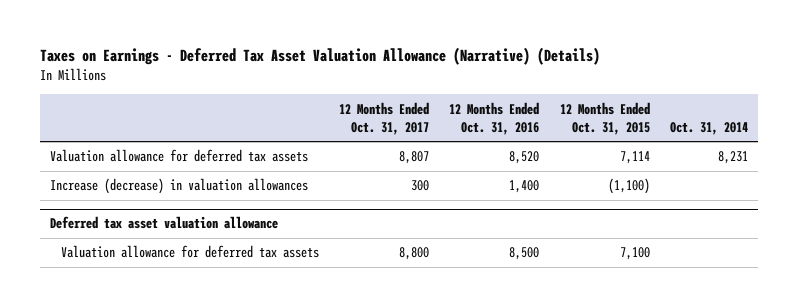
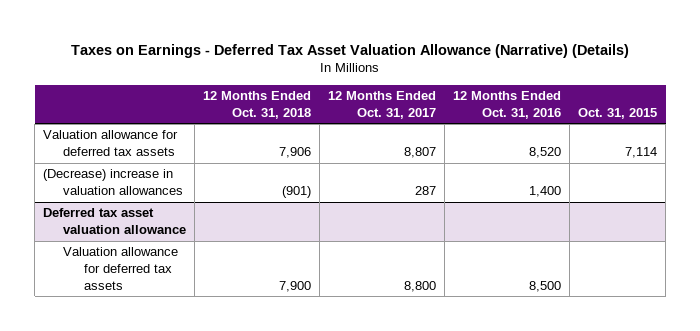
[559,101,650,135] 12 Months Ended Oct. 31, 2015 -> none
[669,121,748,135] Oct. 31, 2014 -> none
none -> [203,91,312,119] 12 Months Ended Oct. 31, 2018
none -> [578,107,658,119] Oct. 31, 2015
[49,178,308,195] Increase (decrease) in valuation allowances -> [43,169,184,195] (Decrease) increase in valuation allowances
[411,180,430,192] 300 -> [415,185,437,195] 287

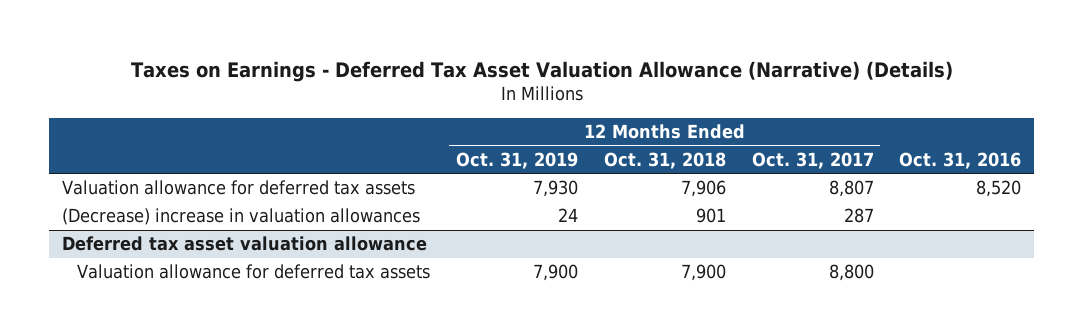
[453,91,562,119] 12 Months Ended Oct. 31, 2016 -> none
[578,107,658,119] Oct. 31, 2015 -> none
none -> [455,151,578,169] Oct. 31, 2019
none -> [899,151,1022,169] Oct. 31, 2016
[282,185,312,198] (901) -> [695,208,726,224] 901

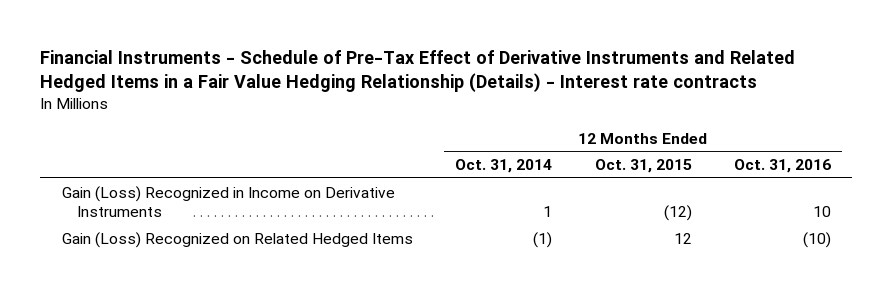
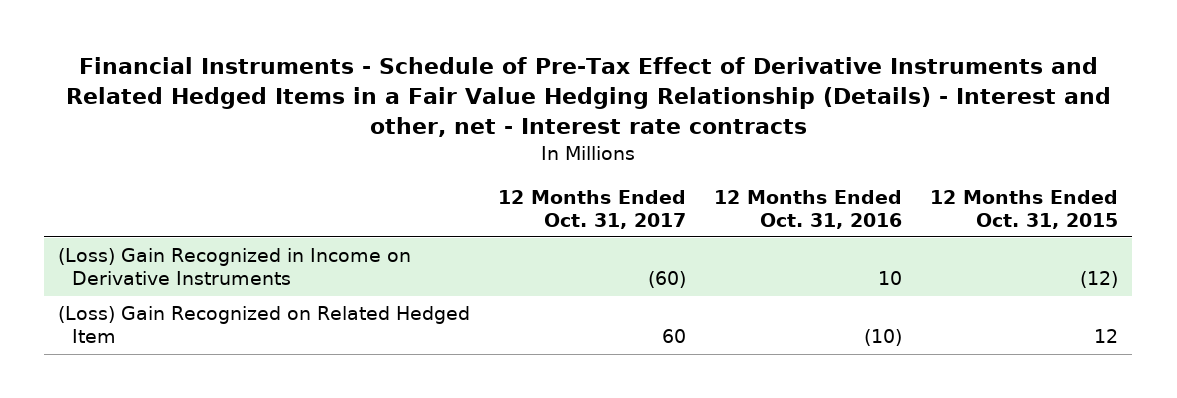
[40,50,796,93] Financial Instruments - Schedule of Pre-Tax Effect of Derivative Instruments and Related Hedged Items in a Fair Value Hedging Relationship (Details) - Interest rate contracts -> [66,57,1112,137] Financial Instruments - Schedule of Pre-Tax Effect of Derivative Instruments and Related Hedged Items in a Fair Value Hedging Relationship (Details) - Interest and other, net - Interest rate contracts
[455,158,553,173] Oct. 31, 2014 -> none
none -> [498,189,687,229] 12 Months Ended Oct. 31, 2017
[61,185,395,218] Gain (Loss) Recognized in Income on Derivative Instruments -> [58,248,412,286] (Loss) Gain Recognized in Income on Derivative Instruments
[61,231,413,248] Gain (Loss) Recognized on Related Hedged Items -> [58,306,471,344] (Loss) Gain Recognized on Related Hedged Item

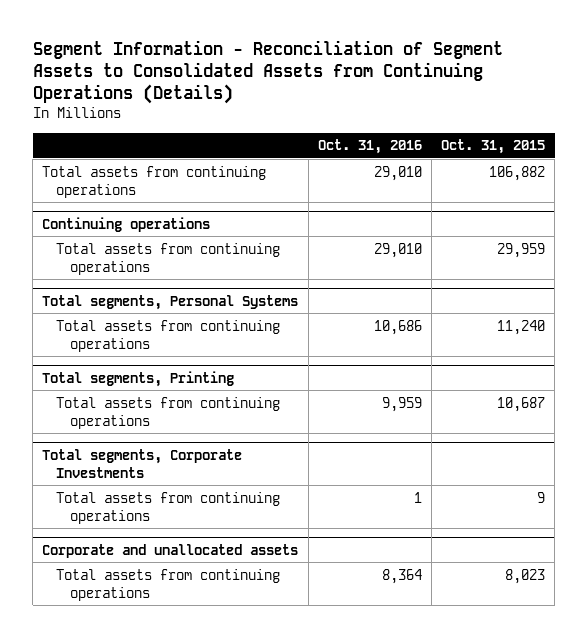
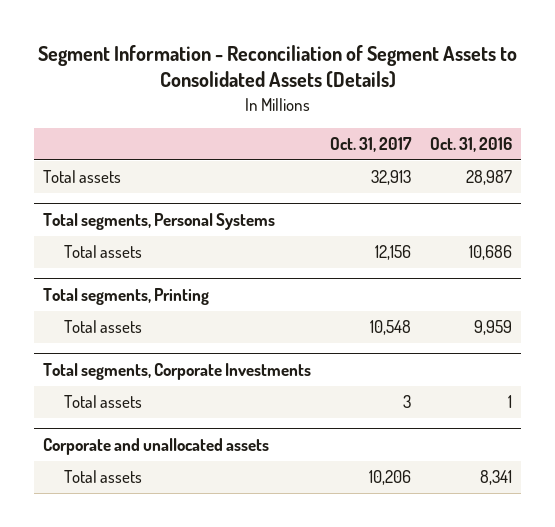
[32,39,503,105] Segment Information - Reconciliation of Segment Assets to Consolidated Assets from Continuing Operations (Details) -> [37,44,517,89] Segment Information - Reconciliation of Segment Assets to Consolidated Assets (Details)
[440,139,545,155] Oct. 31, 2015 -> none
none -> [330,137,413,153] Oct. 31, 2017
[42,216,211,232] Continuing operations -> none
[56,242,281,275] Total assets from continuing operations -> none
[42,165,267,198] Total assets from continuing operations -> [43,170,122,184] Total assets
[373,165,422,181] 29,010 -> [465,170,512,186] 28,987
[56,319,281,352] Total assets from continuing operations -> [64,245,143,259] Total assets
[56,396,281,429] Total assets from continuing operations -> [64,320,143,334] Total assets
[56,491,281,524] Total assets from continuing operations -> [64,395,143,409] Total assets
[56,568,281,601] Total assets from continuing operations -> [64,470,143,484] Total assets
[381,568,422,584] 8,364 -> [479,470,512,486] 8,341

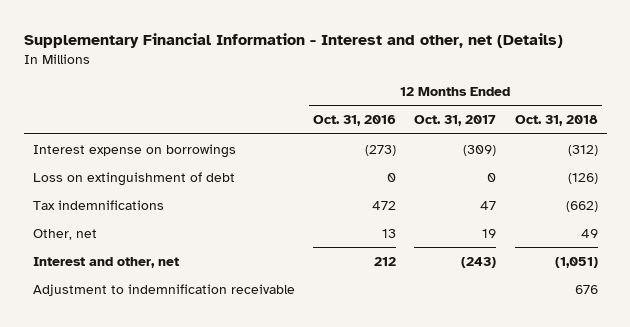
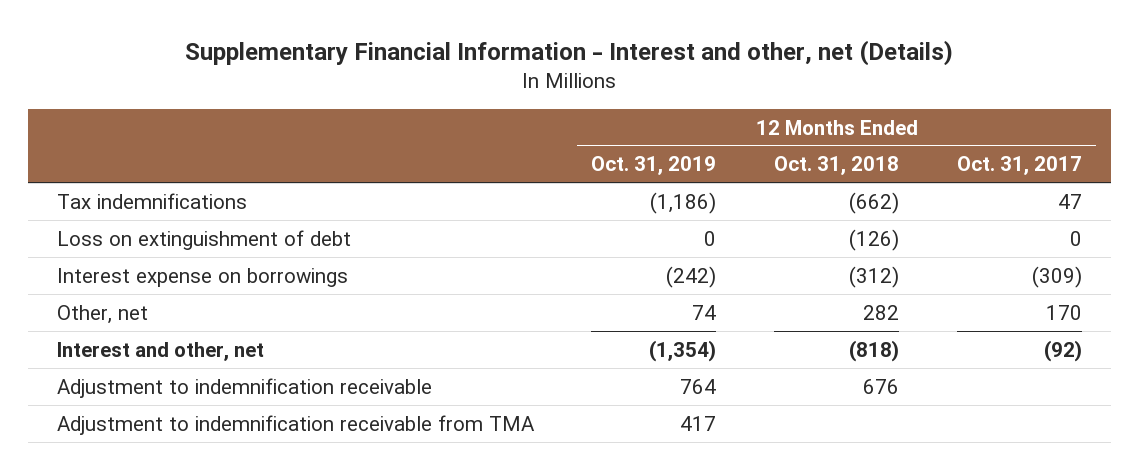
[313,115,397,127] Oct. 31, 2016 -> none
none -> [591,156,717,176] Oct. 31, 2019
[32,171,235,186] Loss on extinguishment of debt -> [56,229,351,250] Loss on extinguishment of debt
[32,143,236,158] Interest expense on borrowings -> [56,267,348,287] Interest expense on borrowings
[482,228,497,238] 19 -> [1045,304,1082,320] 170
[580,228,598,238] 49 -> [863,304,900,320] 282
[461,256,497,268] (243) -> [1043,339,1082,362] (92)
[554,256,598,268] (1,051) -> [849,339,900,362] (818)
none -> [56,414,535,435] Adjustment to indemnification receivable from TMA

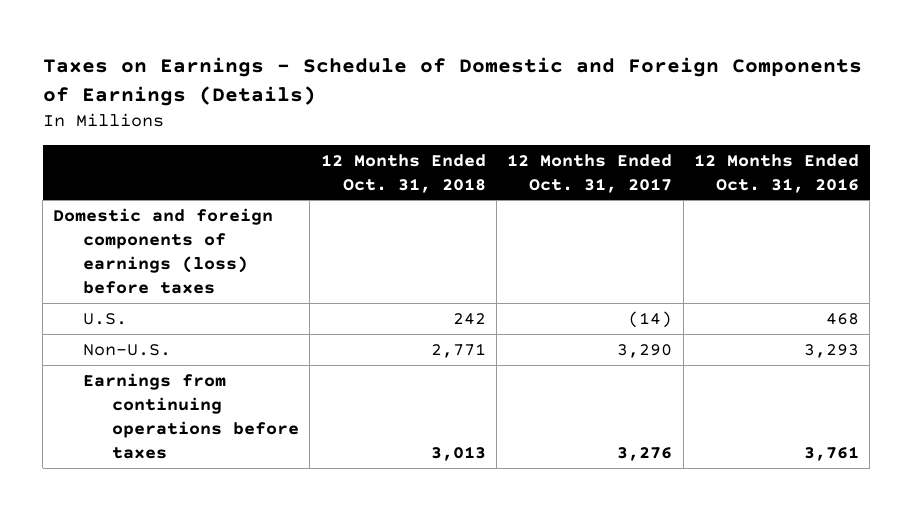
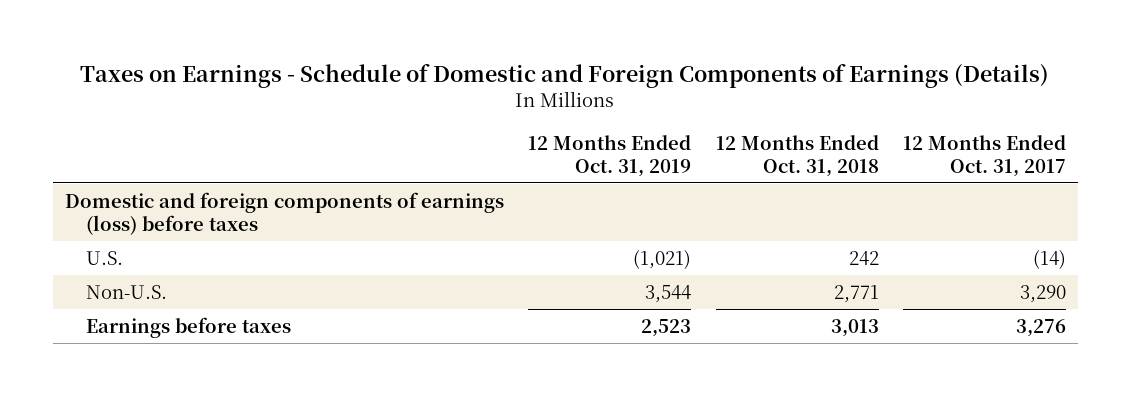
[693,153,859,193] 12 Months Ended Oct. 31, 2016 -> none
none -> [528,134,692,177] 12 Months Ended Oct. 31, 2019
[82,372,299,459] Earnings from continuing operations before taxes -> [86,316,292,338] Earnings before taxes

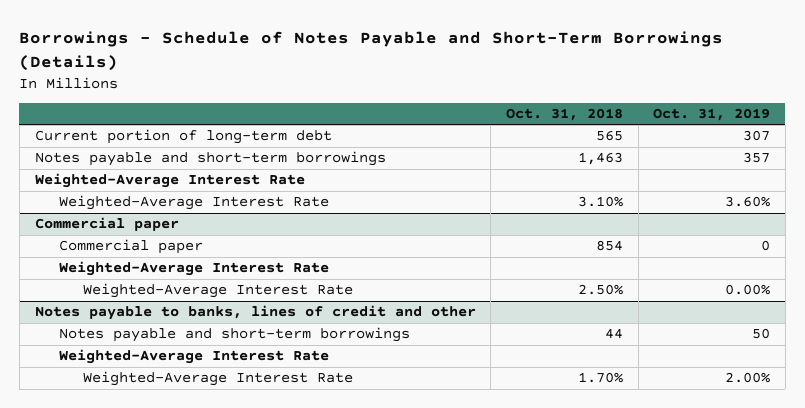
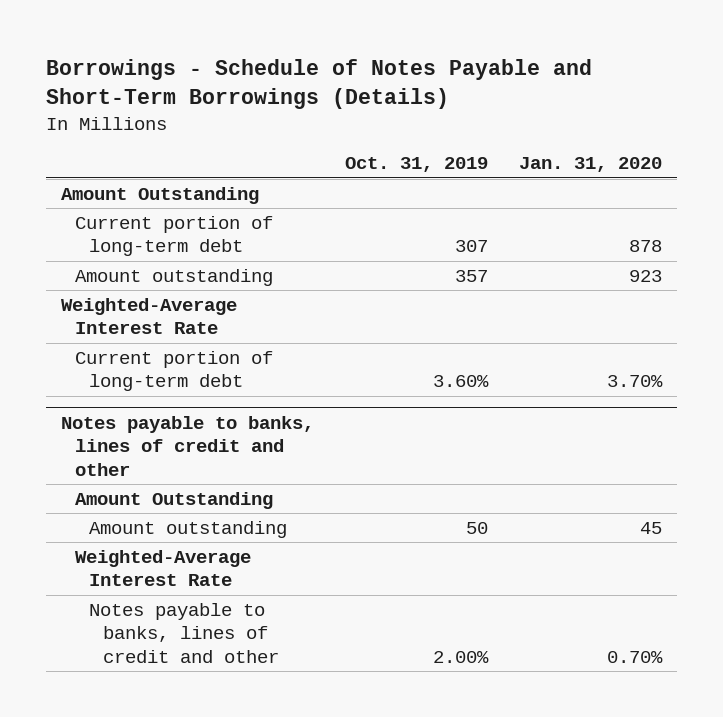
[505,108,623,122] Oct. 31, 2018 -> none
none -> [518,157,662,173] Jan. 31, 2020
none -> [61,186,260,204] Amount Outstanding
[34,173,305,189] Weighted-Average Interest Rate -> none
[58,195,329,211] Weighted-Average Interest Rate -> none
[34,217,179,232] Commercial paper -> none
[58,239,203,255] Commercial paper -> none
[34,151,386,167] Notes payable and short-term borrowings -> [75,268,274,286] Amount outstanding
[83,283,354,299] Weighted-Average Interest Rate -> none
none -> [75,350,274,392] Current portion of long-term debt
none -> [75,491,274,509] Amount Outstanding
[58,327,410,343] Notes payable and short-term borrowings -> [88,520,287,538] Amount outstanding
[83,371,354,387] Weighted-Average Interest Rate -> none
none -> [88,602,279,663] Notes payable to banks, lines of credit and other

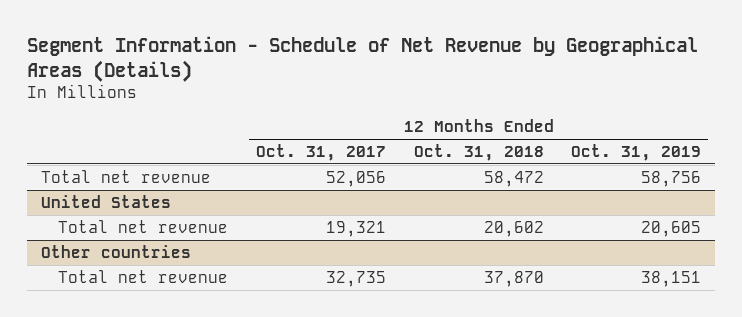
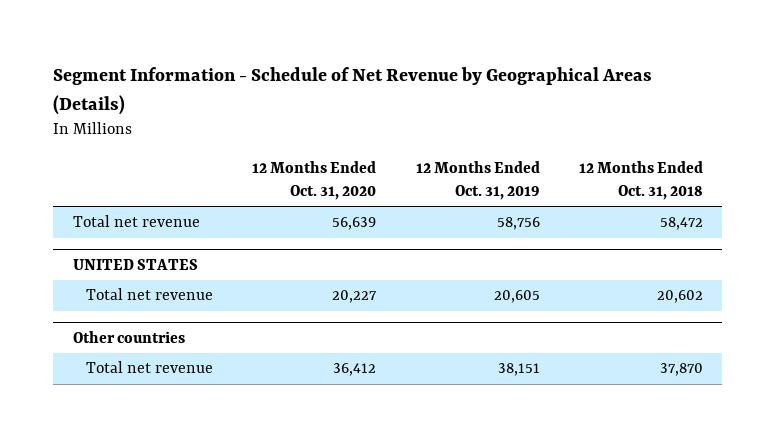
[256,144,387,162] Oct. 31, 2017 -> none
none -> [252,161,377,201] 12 Months Ended Oct. 31, 2020
[41,194,172,208] United States -> [72,258,198,270] UNITED STATES

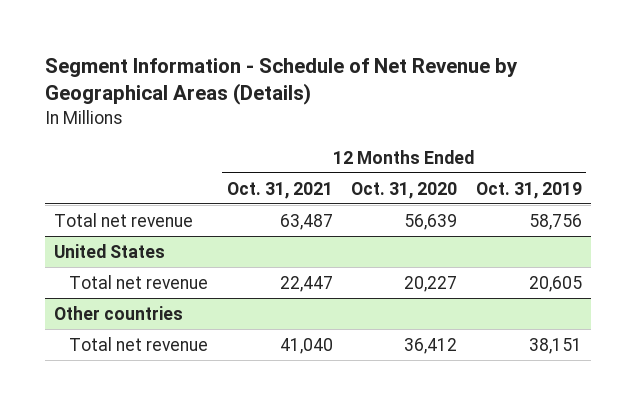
[578,161,703,201] 12 Months Ended Oct. 31, 2018 -> none
none -> [226,181,333,199] Oct. 31, 2021
[72,258,198,270] UNITED STATES -> [54,243,166,258] United States

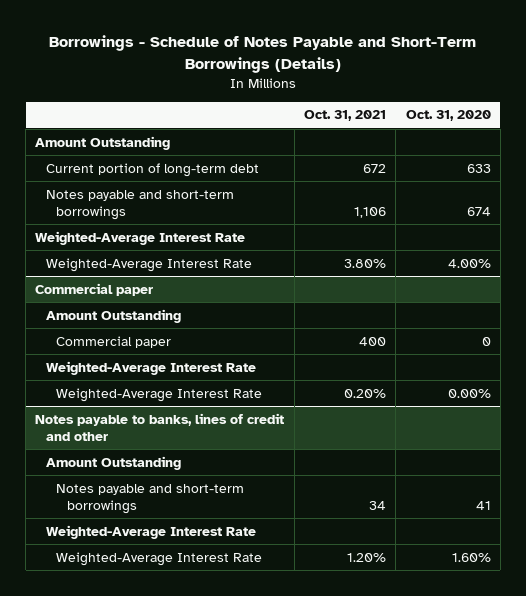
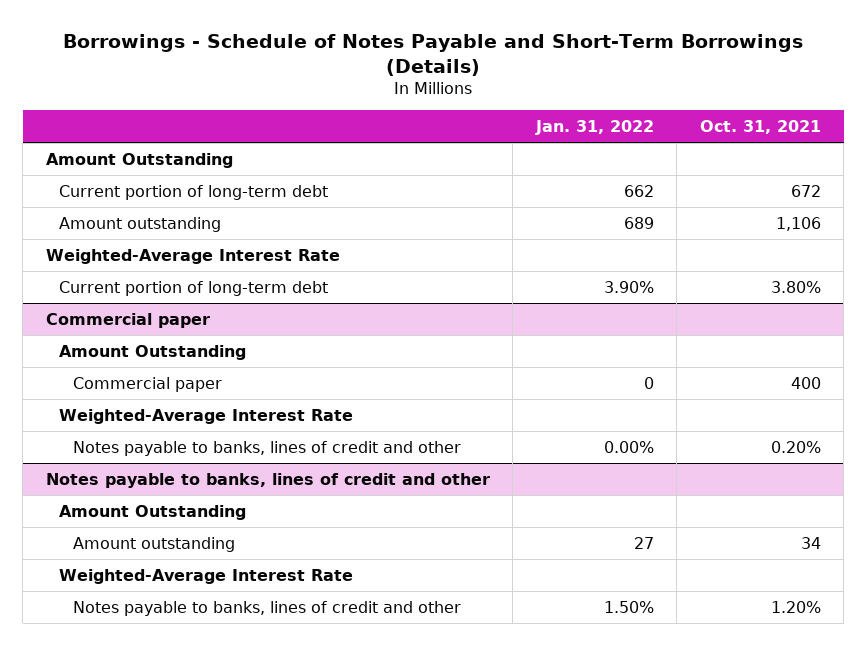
[405,110,491,122] Oct. 31, 2020 -> none
none -> [534,120,654,136] Jan. 31, 2022
[45,189,234,220] Notes payable and short-term borrowings -> [59,216,222,232] Amount outstanding
[45,257,252,272] Weighted-Average Interest Rate -> [59,280,329,296] Current portion of long-term debt
[56,387,263,402] Weighted-Average Interest Rate -> none
none -> [72,440,461,456] Notes payable to banks, lines of credit and other
[56,483,245,514] Notes payable and short-term borrowings -> [72,536,235,552] Amount outstanding
[56,551,263,566] Weighted-Average Interest Rate -> none
none -> [72,600,461,616] Notes payable to banks, lines of credit and other

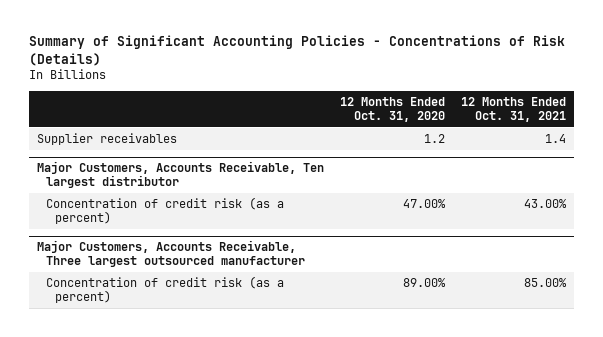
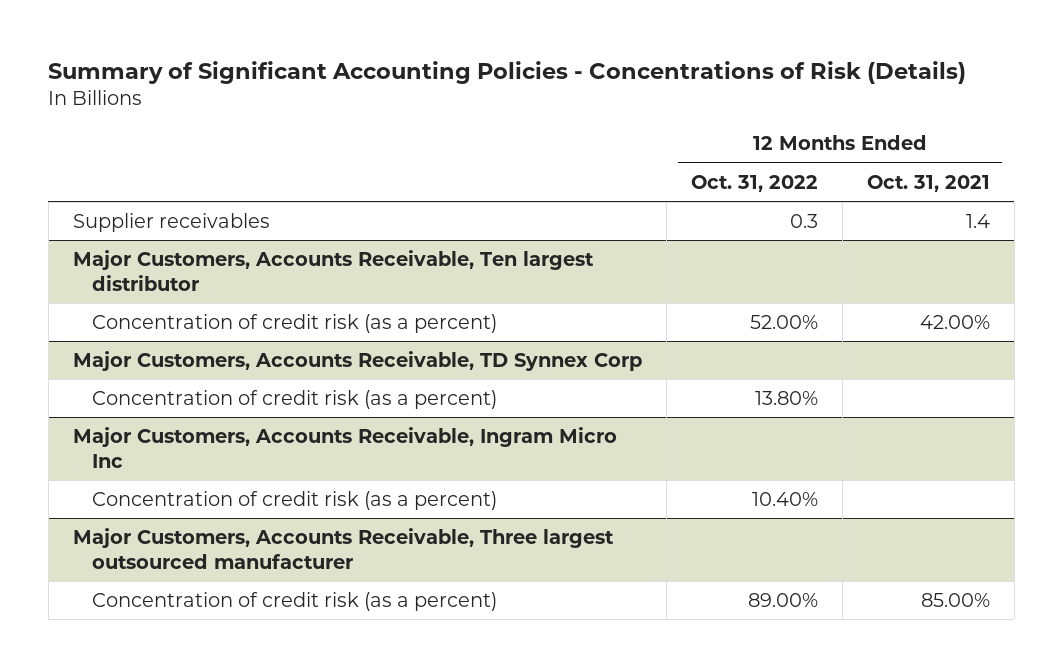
[340,96,446,122] 12 Months Ended Oct. 31, 2020 -> none
none -> [690,174,818,192] Oct. 31, 2022
[524,199,568,209] 43.00% -> [919,314,990,329] 42.00%
none -> [72,350,642,371] Major Customers, Accounts Receivable, TD Synnex Corp
none -> [92,389,498,409] Concentration of credit risk (as a percent)
none -> [72,426,617,469] Major Customers, Accounts Receivable, Ingram Micro Inc
none -> [92,490,498,510] Concentration of credit risk (as a percent)

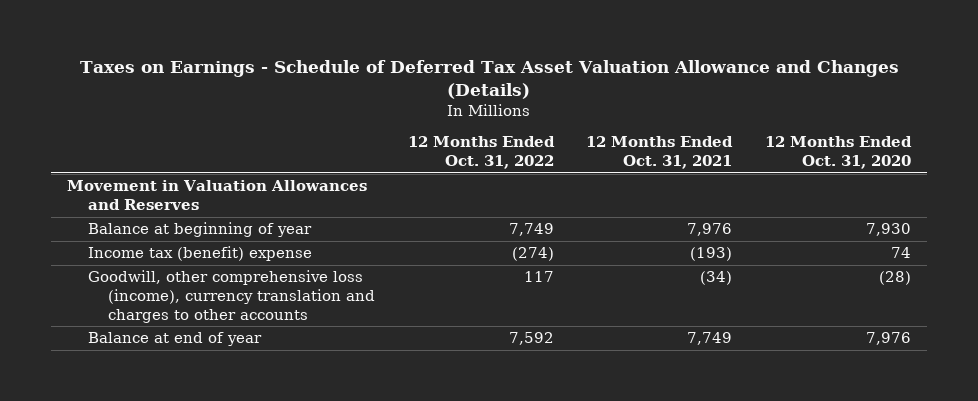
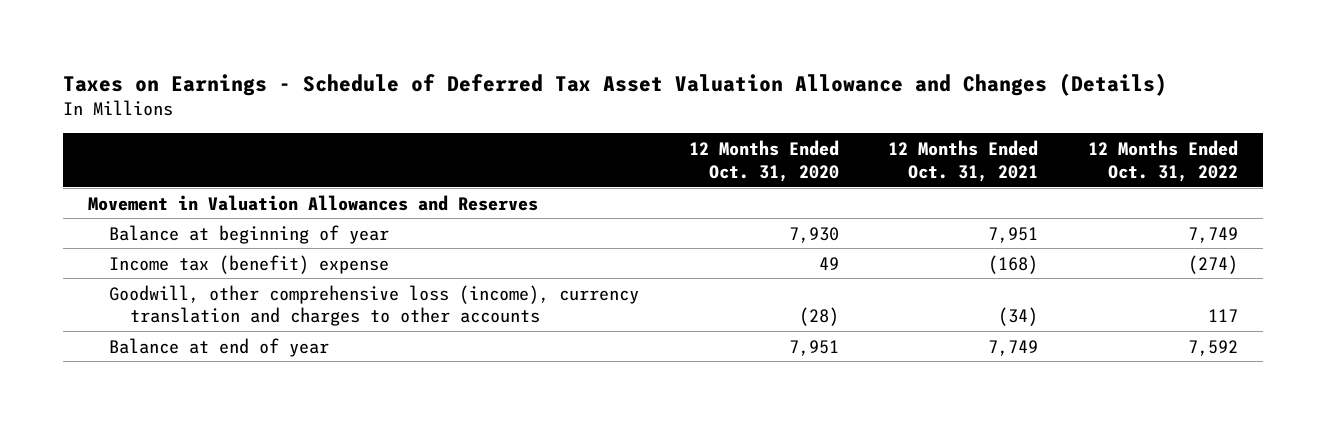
[687,223,733,237] 7,976 -> [988,226,1039,243] 7,951
[690,247,733,262] (193) -> [988,254,1039,274] (168)
[891,247,912,259] 74 -> [818,256,839,270] 49
[866,332,912,346] 7,976 -> [788,339,839,356] 7,951

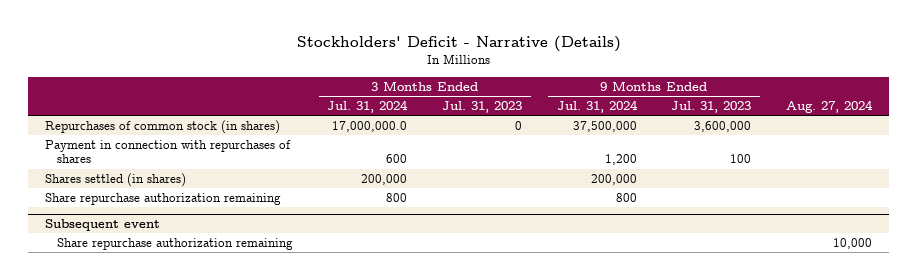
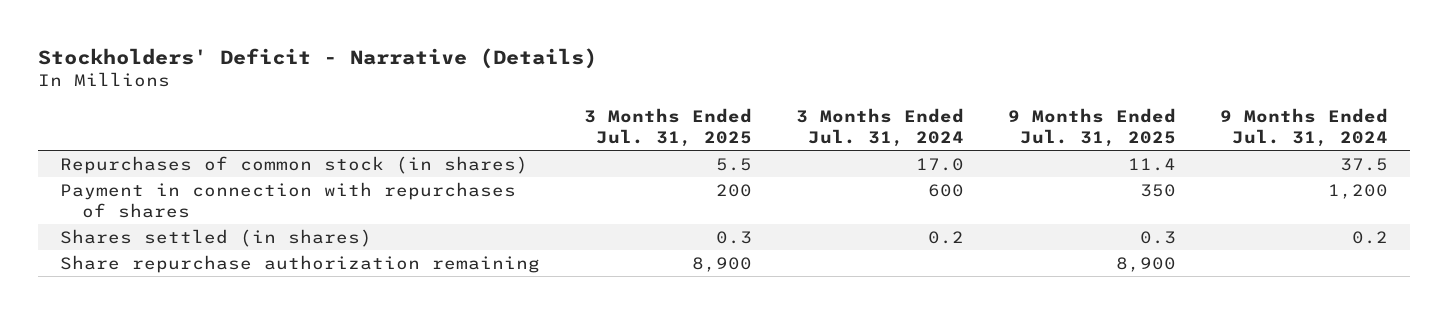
[442,100,523,113] Jul. 31, 2023 -> none
[671,100,752,113] Jul. 31, 2023 -> none
[785,99,873,113] Aug. 27, 2024 -> none
none -> [583,108,752,147] 3 Months Ended Jul. 31, 2025
none -> [1008,108,1177,147] 9 Months Ended Jul. 31, 2025
[332,120,408,132] 17,000,000.0 -> [916,158,965,172] 17.0
[572,120,637,132] 37,500,000 -> [1340,158,1389,172] 37.5
[45,192,282,205] Share repurchase authorization remaining -> none
[45,219,161,232] Subsequent event -> none
[361,173,408,185] 200,000 -> [928,231,965,245] 0.2
[590,173,637,185] 200,000 -> [1352,231,1389,245] 0.2

